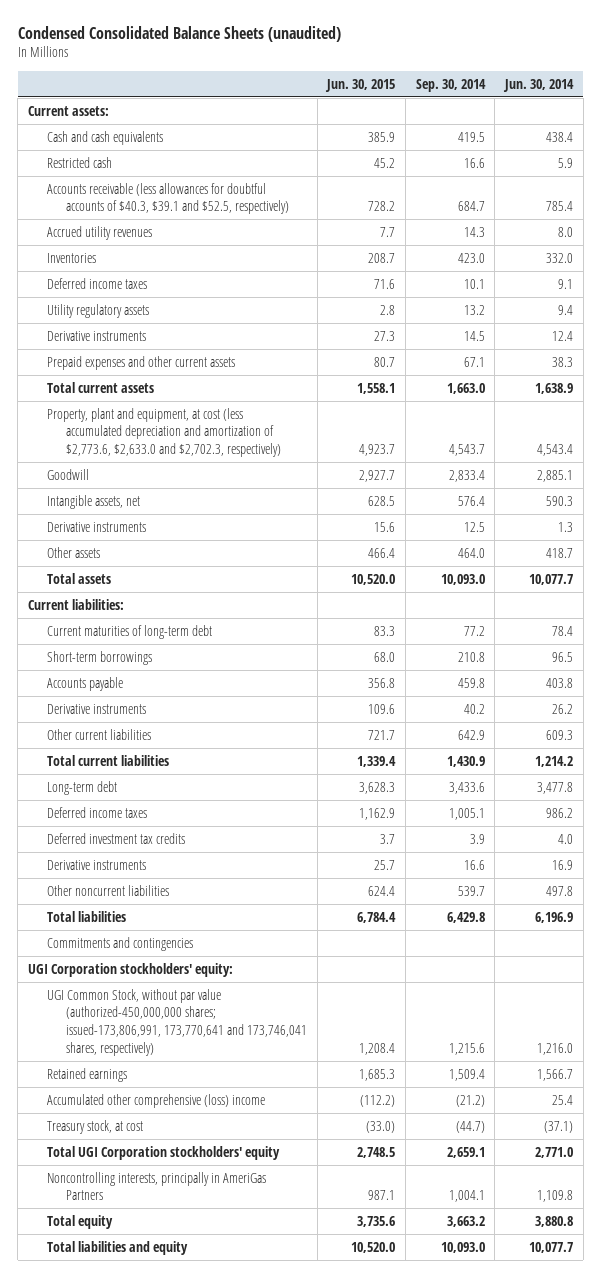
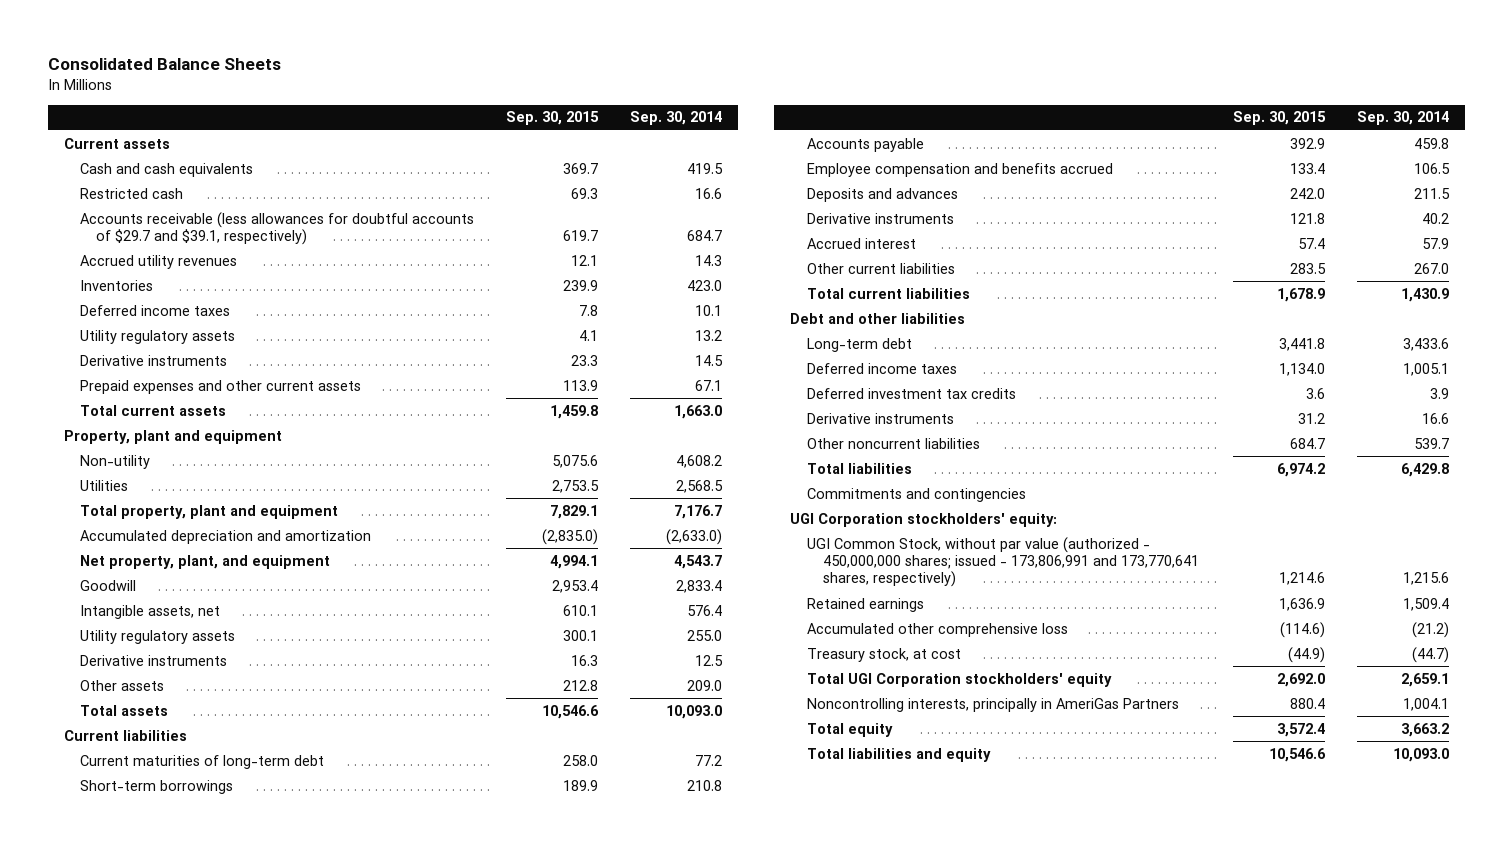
[17,25,341,42] Condensed Consolidated Balance Sheets (unaudited) -> [47,58,281,71] Consolidated Balance Sheets
[325,78,396,92] Jun. 30, 2015 -> none
[503,78,575,92] Jun. 30, 2014 -> none
none -> [505,111,599,126] Sep. 30, 2015
[27,105,109,116] Current assets: -> [63,137,170,149] Current assets
[46,182,289,215] Accounts receivable (less allowances for doubtful accounts of $40.3, $39.1 and $52.5, respectively) -> [79,211,474,246] Accounts receivable (less allowances for doubtful accounts of $29.7 and $39.1, respectively)
none -> [63,429,282,444] Property, plant and equipment
none -> [79,454,150,469] Non-utility
none -> [79,479,128,491] Utilities
none -> [79,504,338,519] Total property, plant and equipment
none -> [79,529,371,544] Accumulated depreciation and amortization
[46,407,281,458] Property, plant and equipment, at cost (less accumulated depreciation and amortization of $2,773.6, $2,633.0 and $2,702.3, respectively) -> [79,554,330,569] Net property, plant, and equipment
none -> [79,629,235,644] Utility regulatory assets
[457,547,485,558] 464.0 -> [686,679,722,691] 209.0
[27,598,124,610] Current liabilities: -> [63,729,187,741] Current liabilities
none -> [806,162,1113,177] Employee compensation and benefits accrued
none -> [806,187,958,202] Deposits and advances
none -> [806,237,916,249] Accrued interest
[457,729,485,740] 642.9 -> [1413,262,1449,274] 267.0
none -> [790,312,966,324] Debt and other liabilities
[46,988,307,1056] UGI Common Stock, without par value (authorized-450,000,000 shares; issued-173,806,991, 173,770,641 and 173,746,041 shares, respectively) -> [806,536,1200,588] UGI Common Stock, without par value (authorized - 450,000,000 shares; issued - 173,806,991 and 173,770,641 shares, respectively)
[46,1093,265,1108] Accumulated other comprehensive (loss) income -> [806,622,1068,637] Accumulated other comprehensive loss

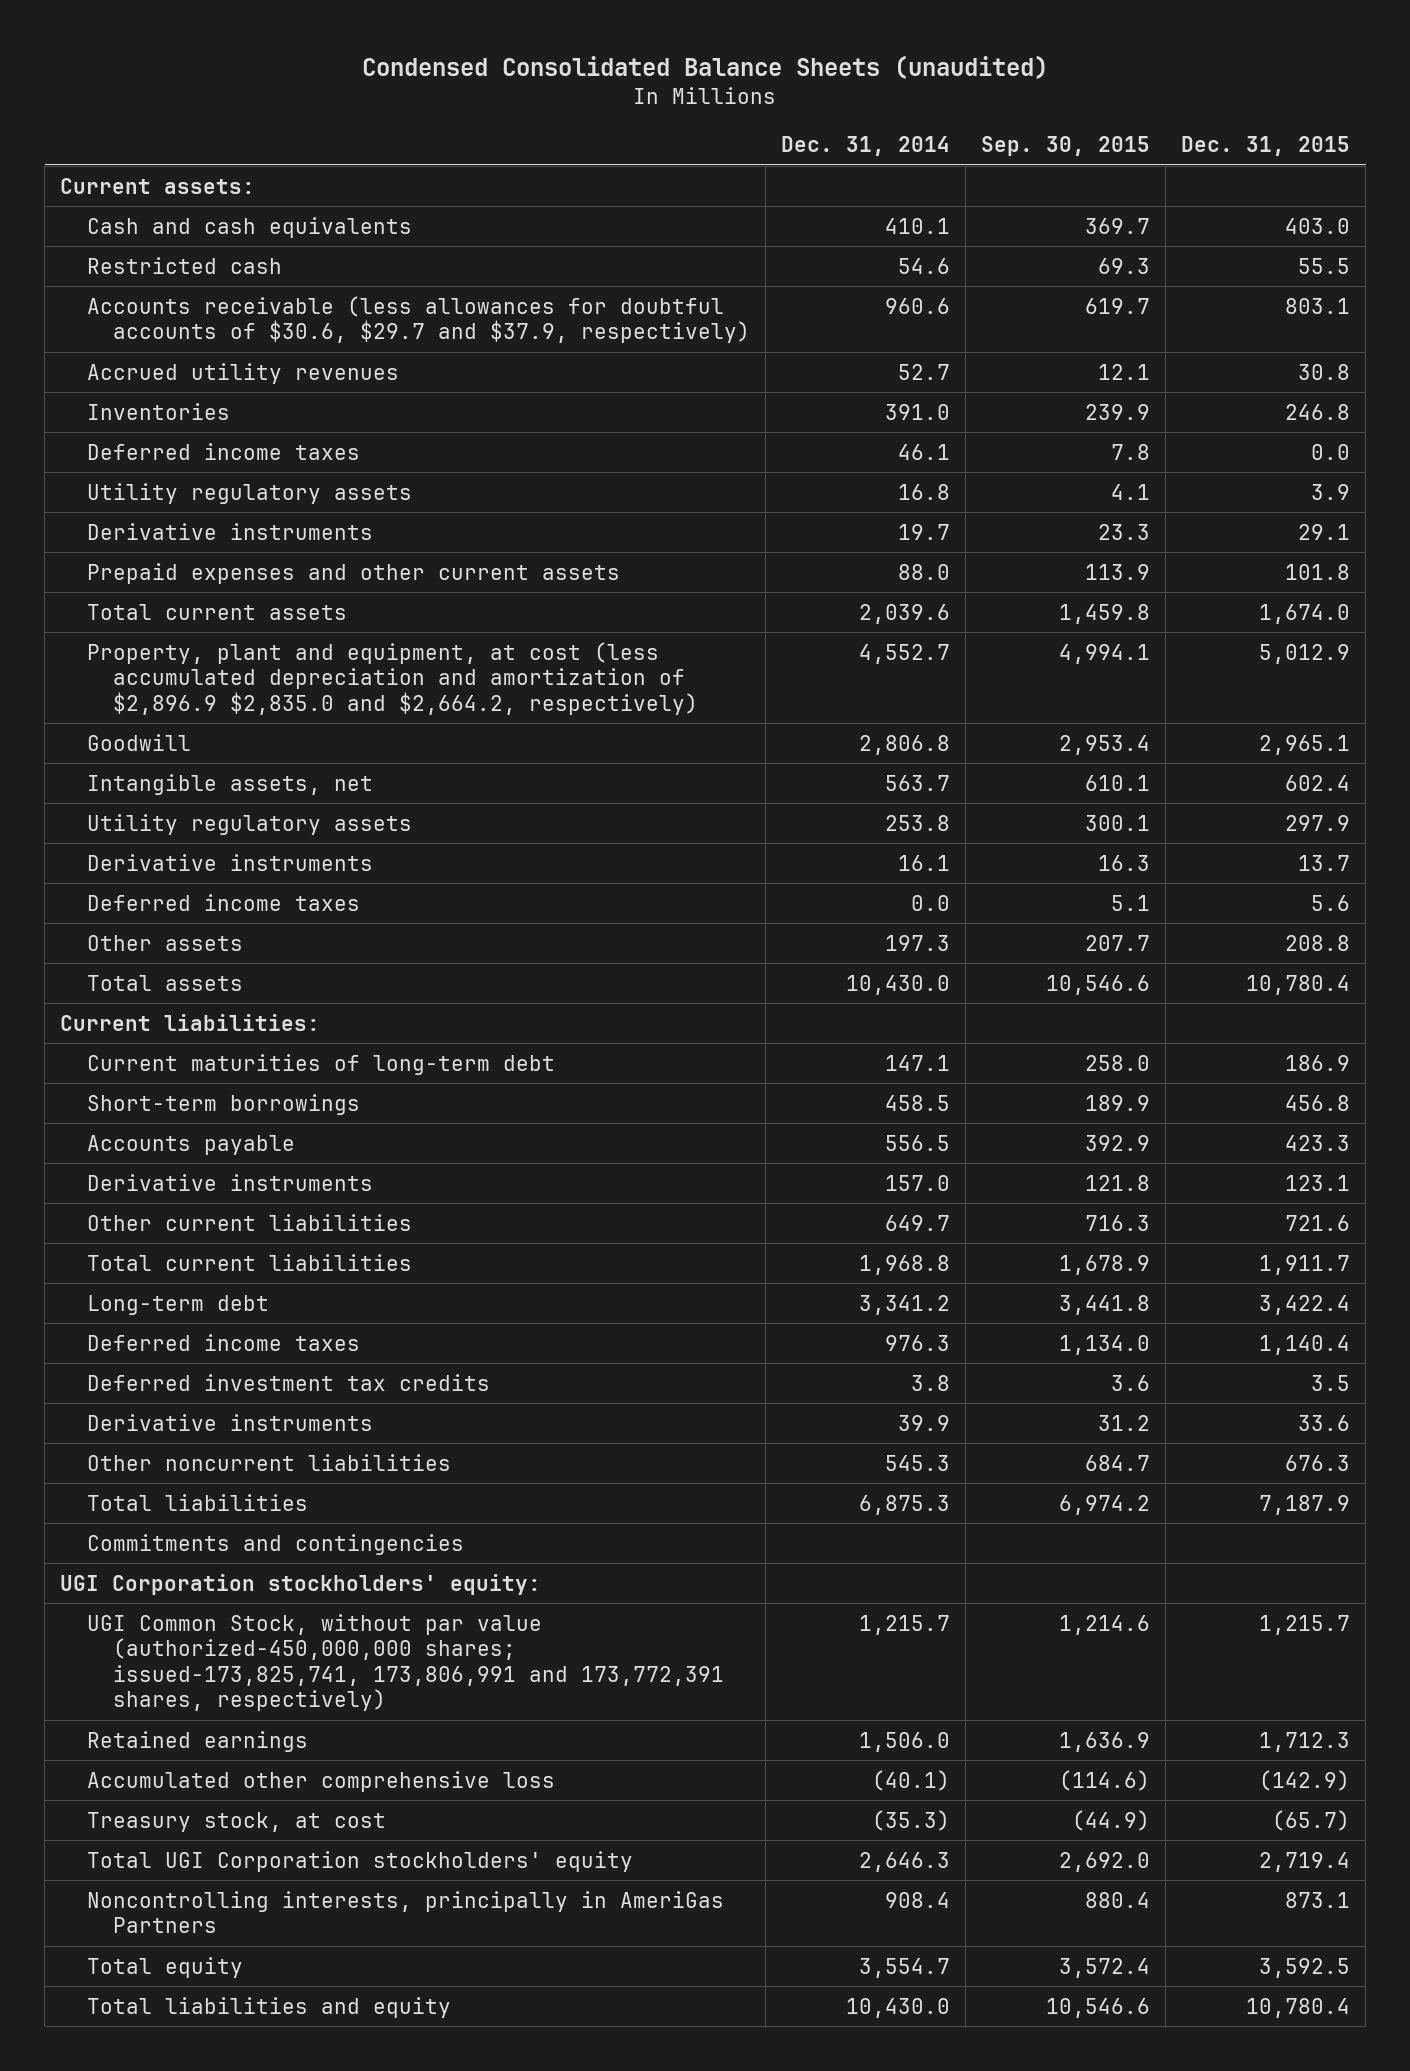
[47,58,281,71] Consolidated Balance Sheets -> [362,55,1049,80] Condensed Consolidated Balance Sheets (unaudited)
[629,111,722,126] Sep. 30, 2014 -> none
none -> [780,135,950,156] Dec. 31, 2014
none -> [1181,135,1351,156] Dec. 31, 2015
[63,137,170,149] Current assets -> [60,177,256,194] Current assets:
[79,211,474,246] Accounts receivable (less allowances for doubtful accounts of $29.7 and $39.1, respectively) -> [86,295,750,344] Accounts receivable (less allowances for doubtful accounts of $30.6, $29.7 and $37.9, respectively)
[63,429,282,444] Property, plant and equipment -> none
[79,454,150,469] Non-utility -> none
[79,479,128,491] Utilities -> none
[79,504,338,519] Total property, plant and equipment -> none
[79,529,371,544] Accumulated depreciation and amortization -> none
[79,554,330,569] Net property, plant, and equipment -> [86,641,698,715] Property, plant and equipment, at cost (less accumulated depreciation and amortization of $2,896.9 $2,835.0 and $2,664.2, respectively)
none -> [86,893,360,911] Deferred income taxes
[562,679,598,691] 212.8 -> [1084,934,1150,951] 207.7
[63,729,187,741] Current liabilities -> [60,1013,321,1031] Current liabilities:
[806,162,1113,177] Employee compensation and benefits accrued -> none
[806,187,958,202] Deposits and advances -> none
[806,237,916,249] Accrued interest -> none
[1289,262,1326,274] 283.5 -> [1084,1214,1150,1231] 716.3
[790,312,966,324] Debt and other liabilities -> none
[806,536,1200,588] UGI Common Stock, without par value (authorized - 450,000,000 shares; issued - 173,806,991 and 173,770,641 shares, respectively) -> [86,1613,724,1712] UGI Common Stock, without par value (authorized-450,000,000 shares; issued-173,825,741, 173,806,991 and 173,772,391 shares, respectively)

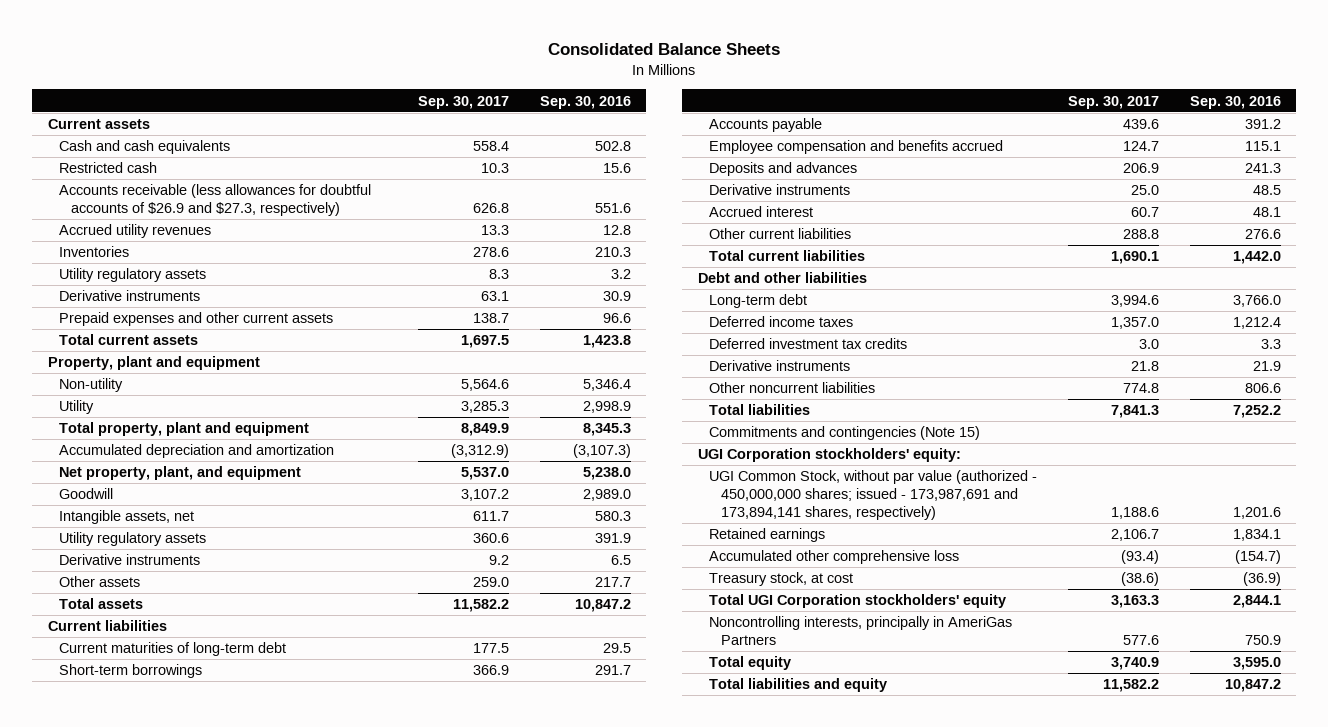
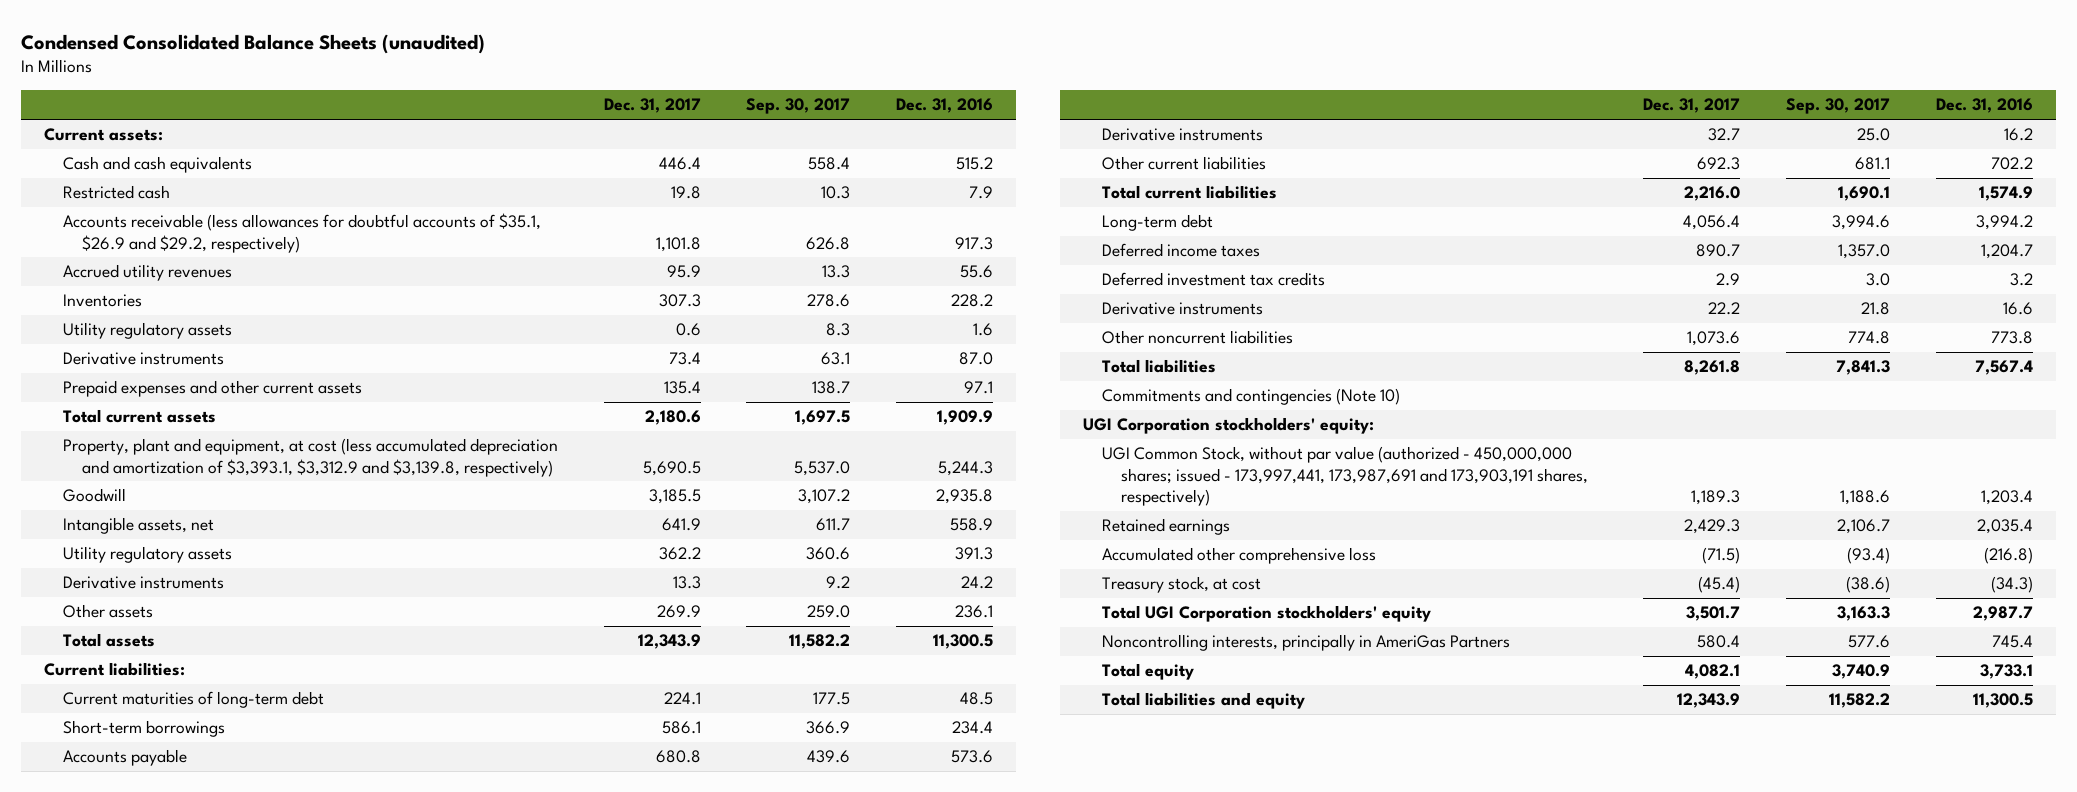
[548,43,781,56] Consolidated Balance Sheets -> [21,33,486,54] Condensed Consolidated Balance Sheets (unaudited)
[539,95,631,109] Sep. 30, 2016 -> none
none -> [603,98,701,114] Dec. 31, 2017
none -> [896,98,994,114] Dec. 31, 2016
[47,119,150,130] Current assets -> [43,128,163,142] Current assets:
[59,184,372,217] Accounts receivable (less allowances for doubtful accounts of $26.9 and $27.3, respectively) -> [62,213,541,253] Accounts receivable (less allowances for doubtful accounts of $35.1, $26.9 and $29.2, respectively)
[47,356,260,371] Property, plant and equipment -> none
[59,378,124,393] Non-utility -> none
[59,400,95,415] Utility -> none
[59,422,310,437] Total property, plant and equipment -> none
[59,444,335,459] Accumulated depreciation and amortization -> none
[59,466,302,481] Net property, plant, and equipment -> [62,438,558,477] Property, plant and equipment, at cost (less accumulated depreciation and amortization of $3,393.1, $3,312.9 and $3,139.8, respectively)
[47,620,167,632] Current liabilities -> [43,662,185,677] Current liabilities:
[709,140,1004,155] Employee compensation and benefits accrued -> none
[709,162,858,177] Deposits and advances -> none
[709,206,814,218] Accrued interest -> none
[1123,229,1160,240] 288.8 -> [1854,157,1890,171] 681.1
[697,272,867,284] Debt and other liabilities -> none
[709,426,981,441] Commitments and contingencies (Note 15) -> [1102,388,1401,406] Commitments and contingencies (Note 10)
[709,470,1038,521] UGI Common Stock, without par value (authorized - 450,000,000 shares; issued - 173,987,691 and 173,894,141 shares, respectively) -> [1102,446,1589,507] UGI Common Stock, without par value (authorized - 450,000,000 shares; issued - 173,997,441, 173,987,691 and 173,903,191 shares, respectively)

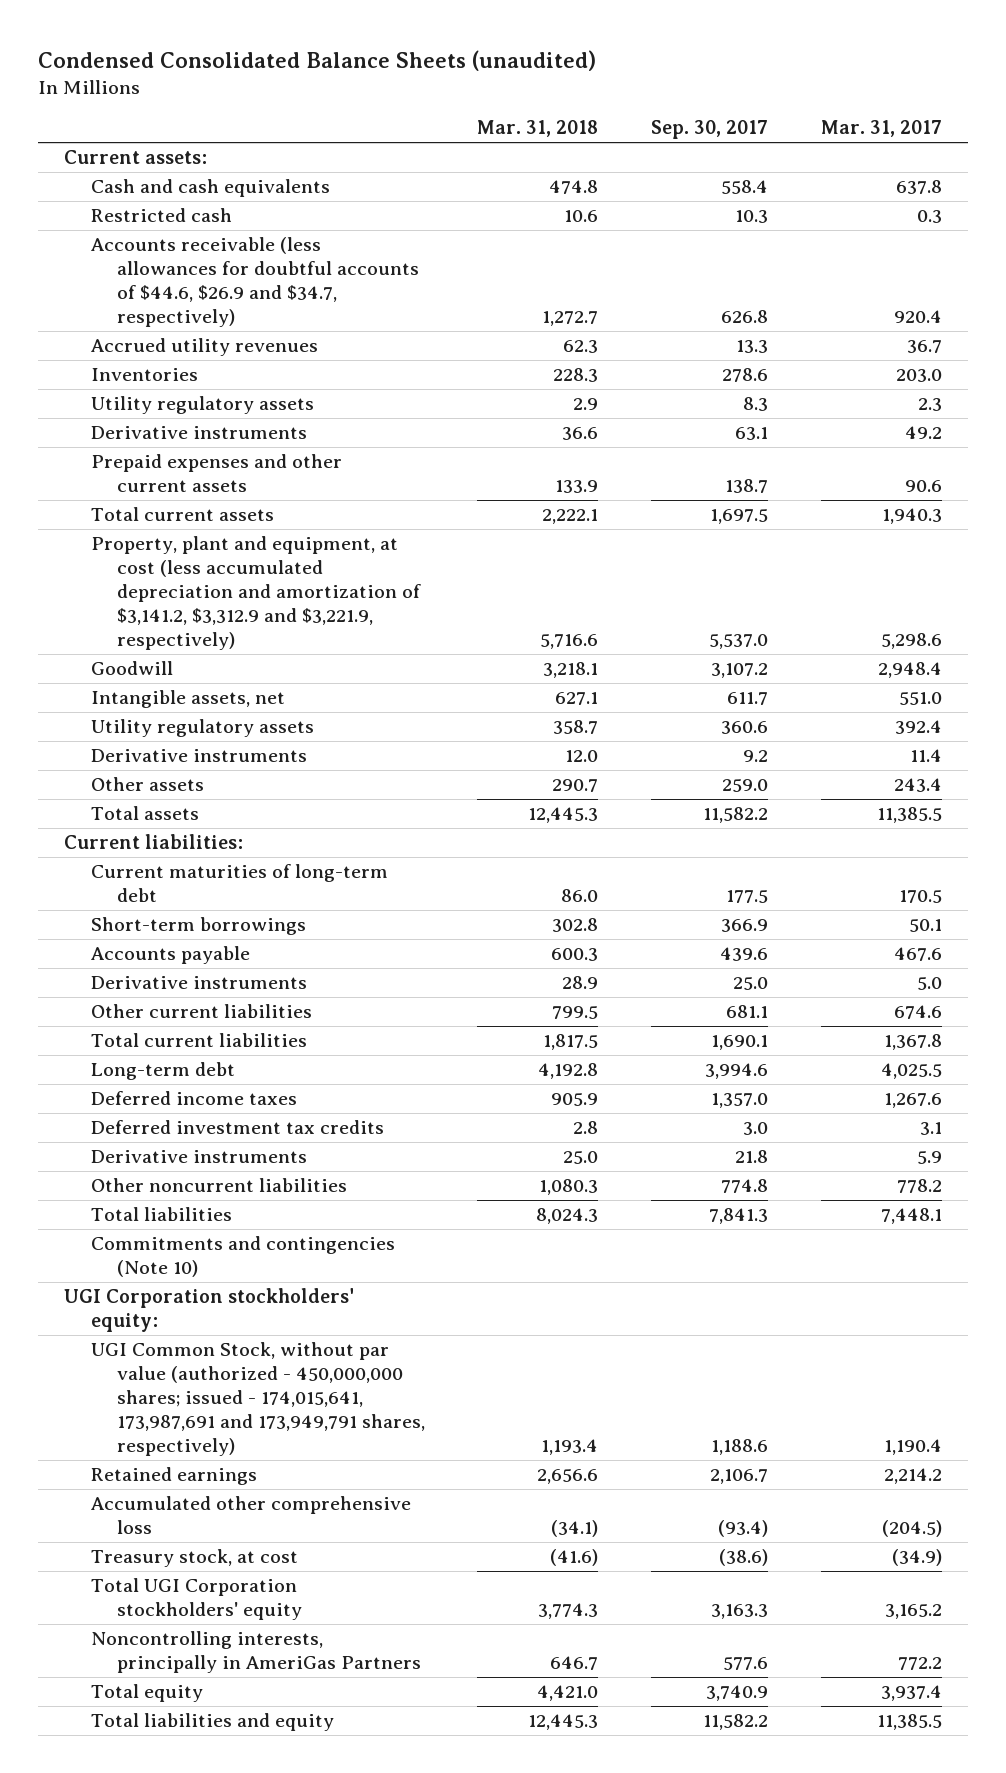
[603,98,701,114] Dec. 31, 2017 -> none
[896,98,994,114] Dec. 31, 2016 -> none
none -> [477,120,599,138] Mar. 31, 2018
none -> [820,120,942,138] Mar. 31, 2017
[62,213,541,253] Accounts receivable (less allowances for doubtful accounts of $35.1, $26.9 and $29.2, respectively) -> [90,237,419,327] Accounts receivable (less allowances for doubtful accounts of $44.6, $26.9 and $34.7, respectively)
[62,438,558,477] Property, plant and equipment, at cost (less accumulated depreciation and amortization of $3,393.1, $3,312.9 and $3,139.8, respectively) -> [90,536,421,650] Property, plant and equipment, at cost (less accumulated depreciation and amortization of $3,141.2, $3,312.9 and $3,221.9, respectively)
[1102,446,1589,507] UGI Common Stock, without par value (authorized - 450,000,000 shares; issued - 173,997,441, 173,987,691 and 173,903,191 shares, respectively) -> [90,1342,425,1456] UGI Common Stock, without par value (authorized - 450,000,000 shares; issued - 174,015,641, 173,987,691 and 173,949,791 shares, respectively)

